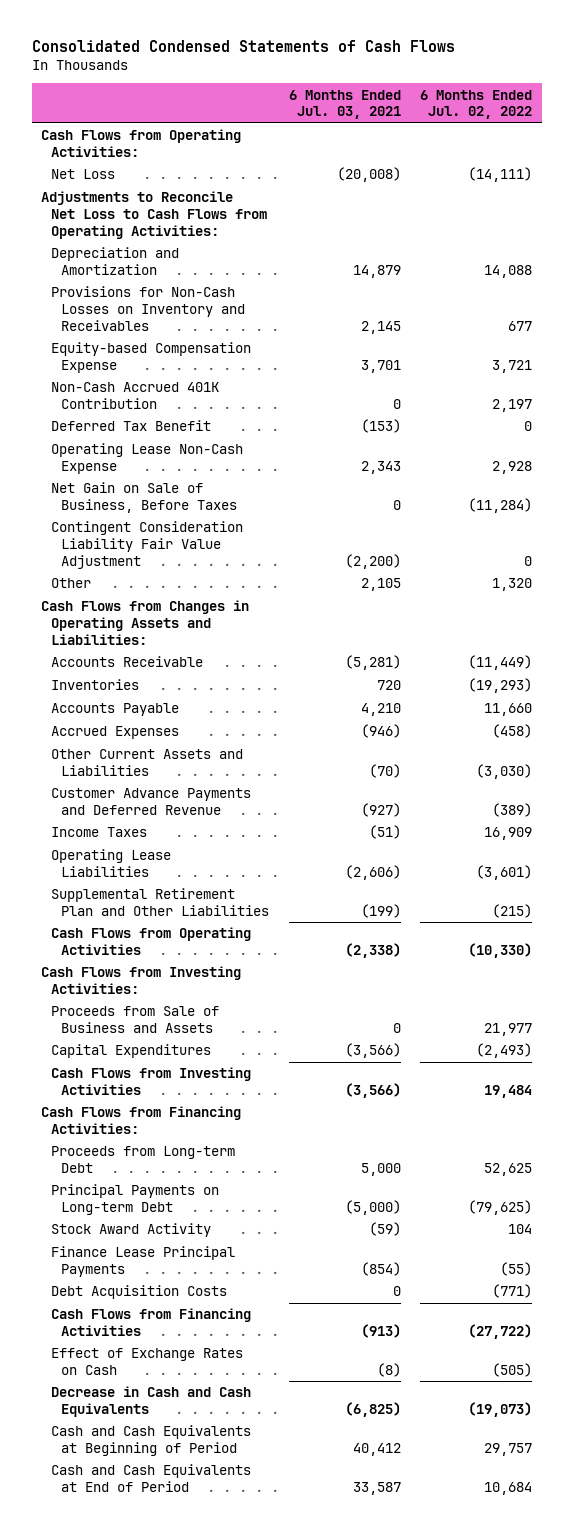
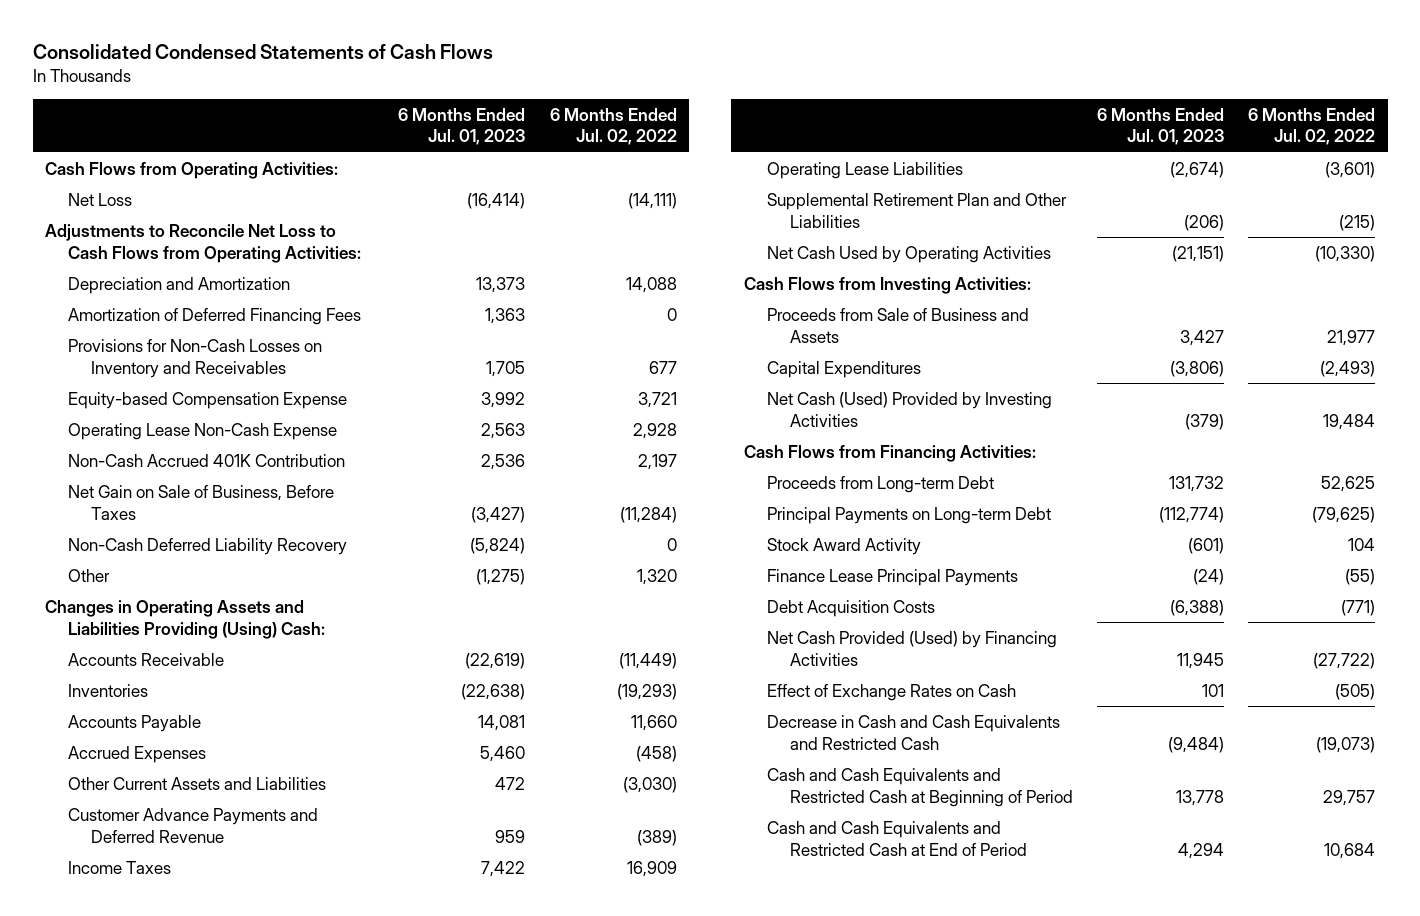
[288,89,401,120] 6 Months Ended Jul. 03, 2021 -> none
none -> [398,107,526,146] 6 Months Ended Jul. 01, 2023
none -> [67,307,361,325] Amortization of Deferred Financing Fees
[51,420,212,432] Deferred Tax Benefit -> none
[51,382,220,409] Non-Cash Accrued 401K Contribution -> [67,453,345,467] Non-Cash Accrued 401K Contribution
[51,521,244,569] Contingent Consideration Liability Fair Value Adjustment -> none
none -> [67,537,347,555] Non-Cash Deferred Liability Recovery
[41,600,250,645] Cash Flows from Changes in Operating Assets and Liabilities: -> [44,599,325,639] Changes in Operating Assets and Liabilities Providing (Using) Cash:
[51,927,252,955] Cash Flows from Operating Activities -> [766,245,1051,263] Net Cash Used by Operating Activities
[51,1067,252,1095] Cash Flows from Investing Activities -> [766,391,1052,427] Net Cash (Used) Provided by Investing Activities
[51,1308,252,1336] Cash Flows from Financing Activities -> [766,630,1057,666] Net Cash Provided (Used) by Financing Activities
[51,1386,252,1417] Decrease in Cash and Cash Equivalents -> [766,714,1060,750] Decrease in Cash and Cash Equivalents and Restricted Cash
[51,1425,252,1456] Cash and Cash Equivalents at Beginning of Period -> [766,767,1073,807] Cash and Cash Equivalents and Restricted Cash at Beginning of Period
[51,1464,252,1492] Cash and Cash Equivalents at End of Period -> [766,820,1027,856] Cash and Cash Equivalents and Restricted Cash at End of Period

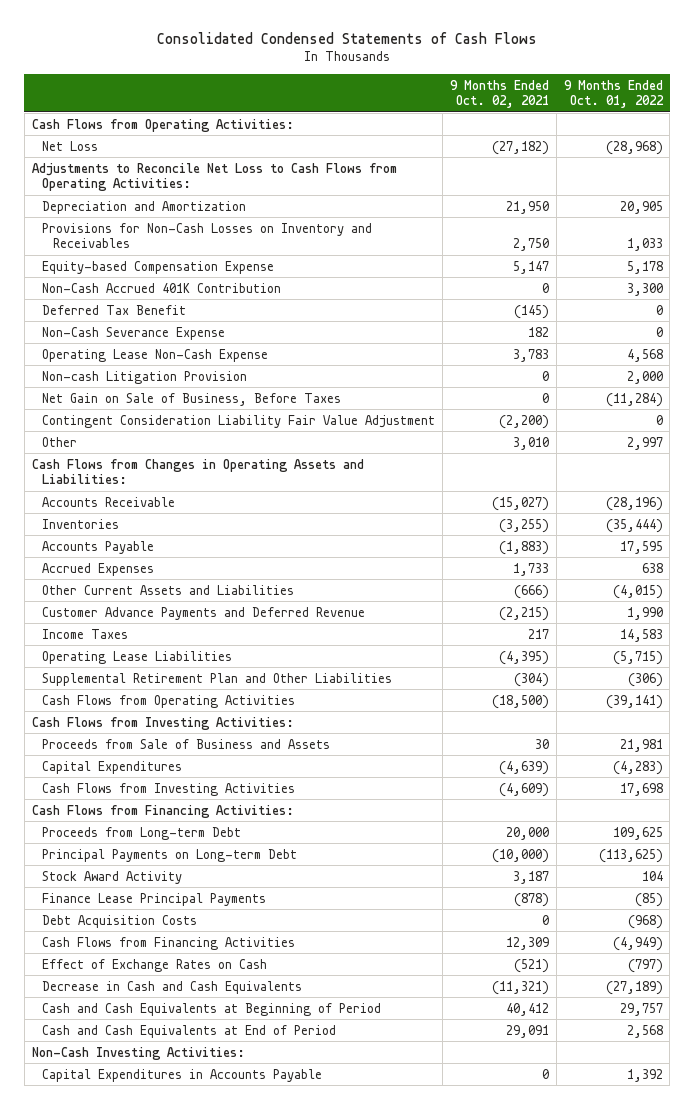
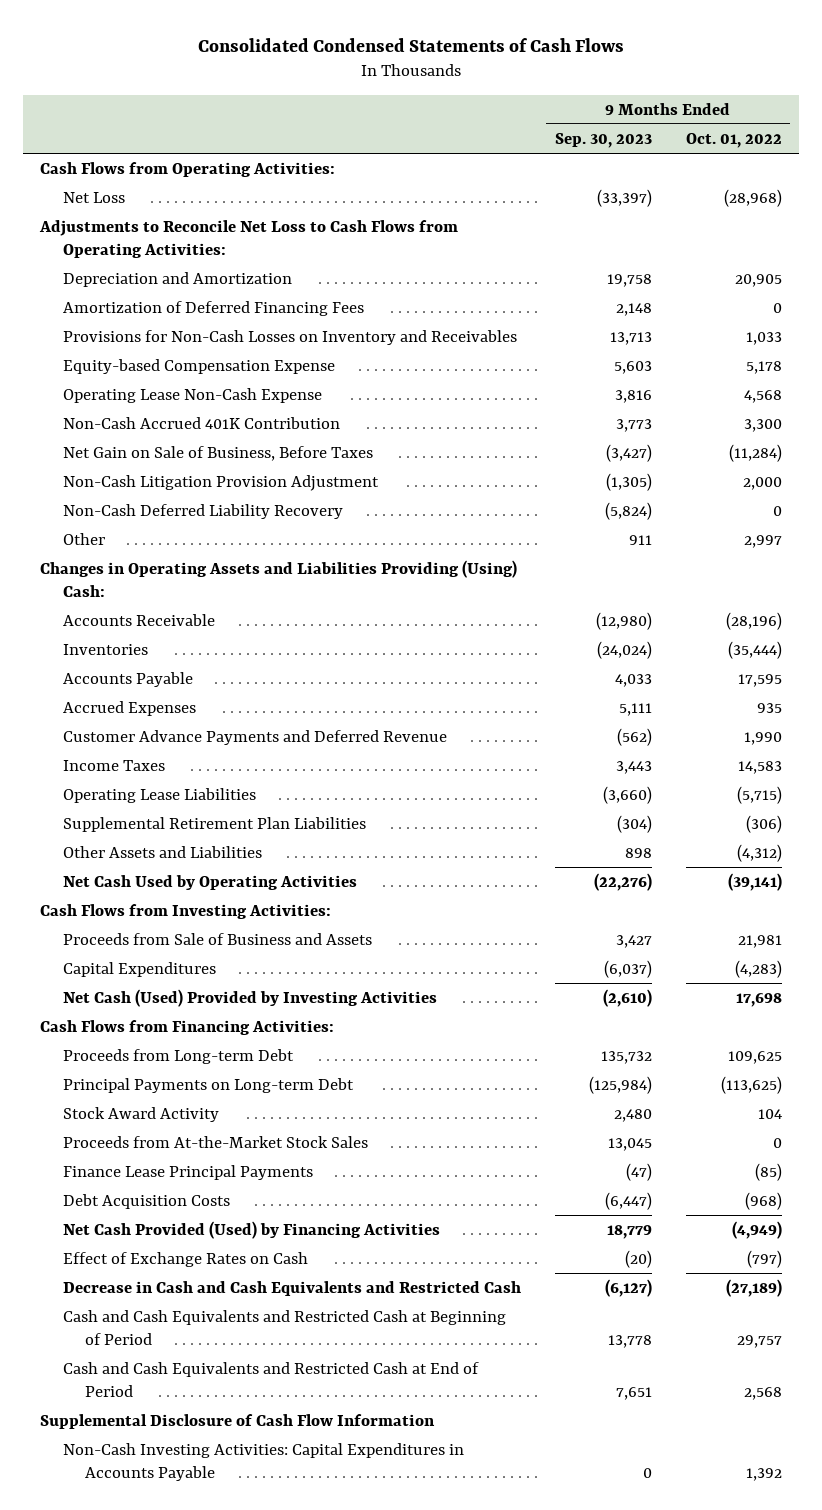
[449,79,549,109] 9 Months Ended Oct. 02, 2021 -> none
none -> [554,132,652,148] Sep. 30, 2023
none -> [62,300,364,316] Amortization of Deferred Financing Fees
[42,304,187,315] Deferred Tax Benefit -> none
[42,326,226,340] Non-Cash Severance Expense -> none
[42,370,248,384] Non-cash Litigation Provision -> none
[42,282,282,293] Non-Cash Accrued 401K Contribution -> [62,416,340,429] Non-Cash Accrued 401K Contribution
[42,414,436,428] Contingent Consideration Liability Fair Value Adjustment -> none
none -> [62,474,379,491] Non-Cash Litigation Provision Adjustment
none -> [62,503,343,519] Non-Cash Deferred Liability Recovery
[31,458,364,485] Cash Flows from Changes in Operating Assets and Liabilities: -> [40,559,518,597] Changes in Operating Assets and Liabilities Providing (Using) Cash:
[42,584,295,595] Other Current Assets and Liabilities -> none
[641,562,663,573] 638 -> [756,702,782,713] 935
[42,672,393,686] Supplemental Retirement Plan and Other Liabilities -> [62,816,366,832] Supplemental Retirement Plan Liabilities
none -> [62,845,262,858] Other Assets and Liabilities
[42,694,296,708] Cash Flows from Operating Activities -> [62,874,357,890] Net Cash Used by Operating Activities
[42,782,296,796] Cash Flows from Investing Activities -> [62,988,437,1007] Net Cash (Used) Provided by Investing Activities
none -> [62,1135,368,1148] Proceeds from At-the-Market Stock Sales
[42,936,296,950] Cash Flows from Financing Activities -> [62,1220,440,1239] Net Cash Provided (Used) by Financing Activities
[31,1046,245,1060] Non-Cash Investing Activities: -> none
[42,980,303,994] Decrease in Cash and Cash Equivalents -> [62,1280,521,1296] Decrease in Cash and Cash Equivalents and Restricted Cash
[42,1002,382,1016] Cash and Cash Equivalents at Beginning of Period -> [62,1309,506,1345] Cash and Cash Equivalents and Restricted Cash at Beginning of Period
[42,1024,337,1038] Cash and Cash Equivalents at End of Period -> [62,1361,479,1397] Cash and Cash Equivalents and Restricted Cash at End of Period
none -> [40,1413,436,1429] Supplemental Disclosure of Cash Flow Information
[42,1068,323,1082] Capital Expenditures in Accounts Payable -> [62,1442,464,1481] Non-Cash Investing Activities: Capital Expenditures in Accounts Payable

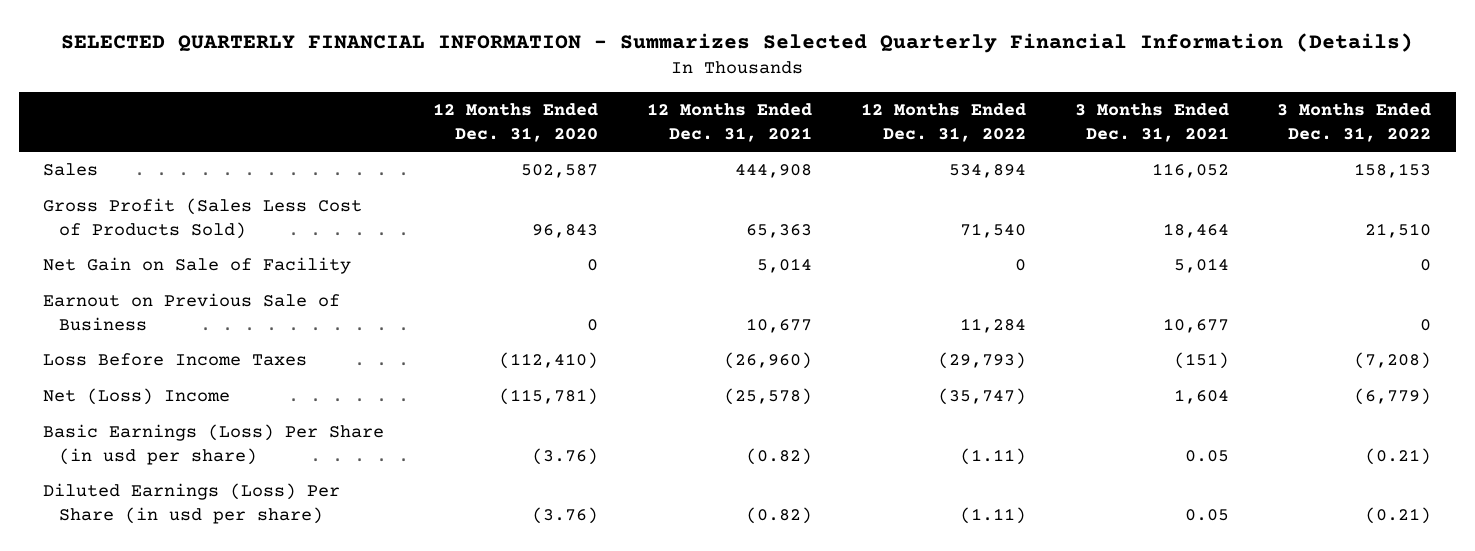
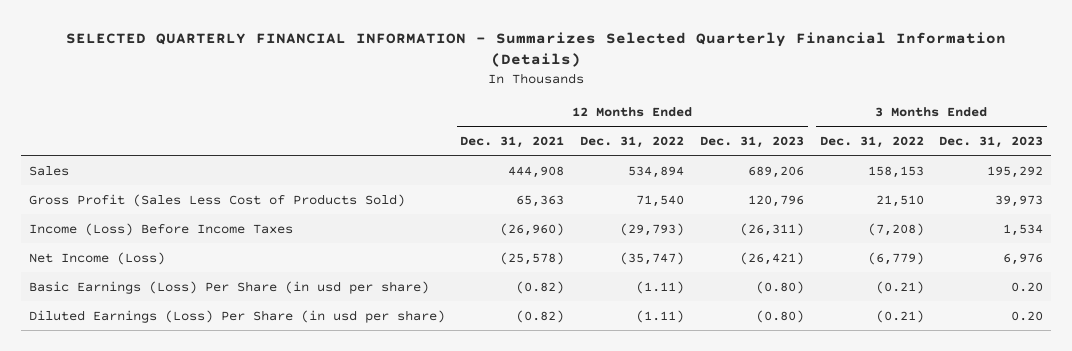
[432,103,598,142] 12 Months Ended Dec. 31, 2020 -> none
[1074,103,1229,142] 3 Months Ended Dec. 31, 2021 -> none
none -> [699,135,804,148] Dec. 31, 2023
none -> [939,135,1044,148] Dec. 31, 2023
[43,257,352,275] Net Gain on Sale of Facility -> none
[43,293,341,331] Earnout on Previous Sale of Business -> none
[43,353,308,367] Loss Before Income Taxes -> [28,222,293,236] Income (Loss) Before Income Taxes
[43,388,231,406] Net (Loss) Income -> [28,251,165,265] Net Income (Loss)

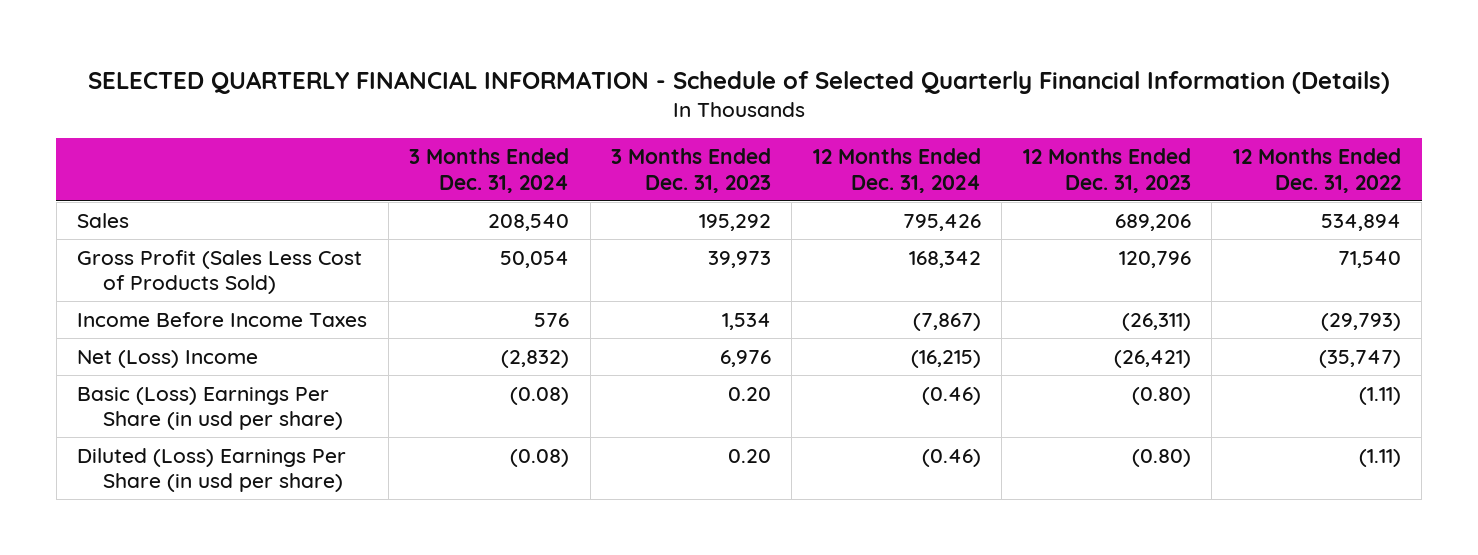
[66,31,1007,68] SELECTED QUARTERLY FINANCIAL INFORMATION - Summarizes Selected Quarterly Financial Information (Details) -> [87,70,1390,94] SELECTED QUARTERLY FINANCIAL INFORMATION - Schedule of Selected Quarterly Financial Information (Details)
[460,135,565,148] Dec. 31, 2021 -> none
[819,135,924,148] Dec. 31, 2022 -> none
none -> [409,148,570,193] 3 Months Ended Dec. 31, 2024
none -> [812,148,981,193] 12 Months Ended Dec. 31, 2024
[28,222,293,236] Income (Loss) Before Income Taxes -> [77,312,368,328] Income Before Income Taxes
[28,251,165,265] Net Income (Loss) -> [77,350,259,369] Net (Loss) Income
[28,280,429,294] Basic Earnings (Loss) Per Share (in usd per share) -> [77,387,343,431] Basic (Loss) Earnings Per Share (in usd per share)
[28,309,445,323] Diluted Earnings (Loss) Per Share (in usd per share) -> [77,448,347,493] Diluted (Loss) Earnings Per Share (in usd per share)

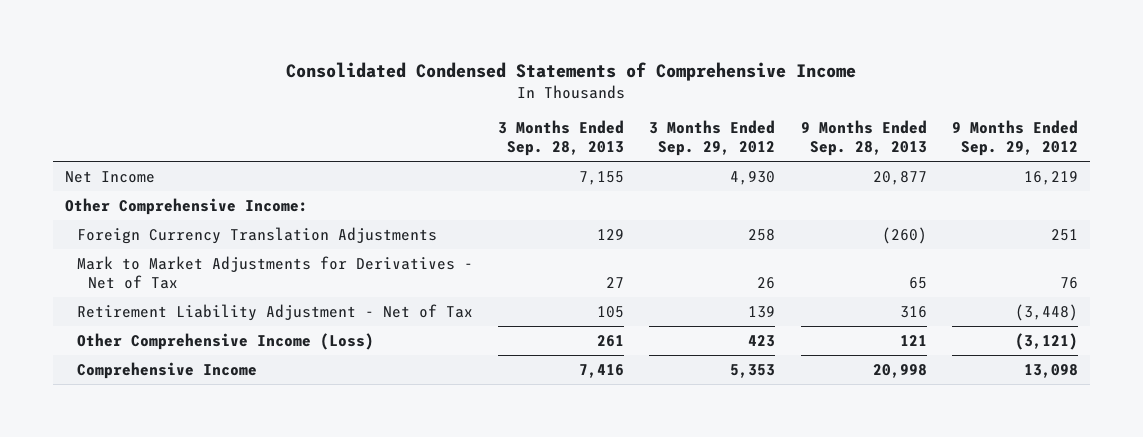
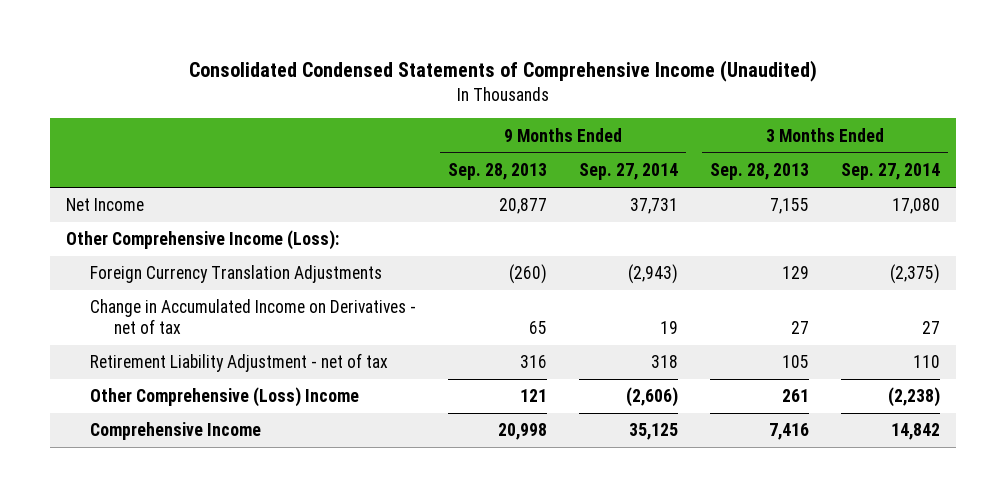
[286,61,857,81] Consolidated Condensed Statements of Comprehensive Income -> [188,60,817,83] Consolidated Condensed Statements of Comprehensive Income (Unaudited)
[649,120,776,156] 3 Months Ended Sep. 29, 2012 -> none
[951,120,1078,156] 9 Months Ended Sep. 29, 2012 -> none
none -> [578,163,678,181] Sep. 27, 2014
none -> [840,163,940,181] Sep. 27, 2014
[65,198,309,216] Other Comprehensive Income: -> [65,230,339,251] Other Comprehensive Income (Loss):
[76,256,473,289] Mark to Market Adjustments for Derivatives - Net of Tax -> [89,299,416,335] Change in Accumulated Income on Derivatives - net of tax
[76,304,473,322] Retirement Liability Adjustment - Net of Tax -> [89,353,388,373] Retirement Liability Adjustment - net of tax
[76,333,374,351] Other Comprehensive Income (Loss) -> [89,387,359,408] Other Comprehensive (Loss) Income

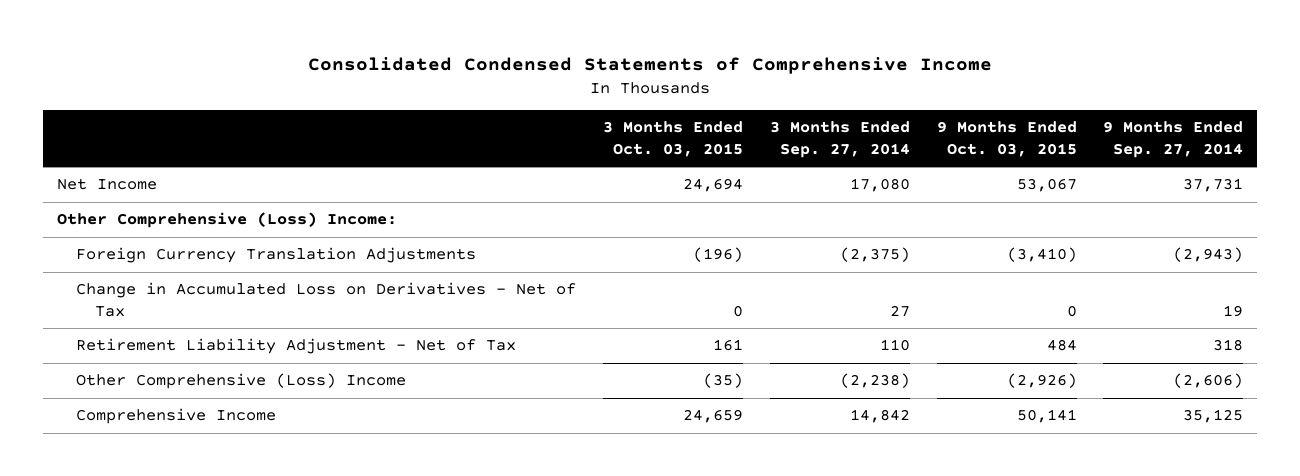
[188,60,817,83] Consolidated Condensed Statements of Comprehensive Income (Unaudited) -> [308,56,993,74] Consolidated Condensed Statements of Comprehensive Income
[447,163,547,181] Sep. 28, 2013 -> none
[709,163,809,181] Sep. 28, 2013 -> none
none -> [602,121,743,157] 3 Months Ended Oct. 03, 2015
none -> [936,121,1077,157] 9 Months Ended Oct. 03, 2015
[65,230,339,251] Other Comprehensive Income (Loss): -> [56,212,397,229] Other Comprehensive (Loss) Income:
[89,299,416,335] Change in Accumulated Income on Derivatives - net of tax -> [76,282,577,318] Change in Accumulated Loss on Derivatives - Net of Tax
[89,353,388,373] Retirement Liability Adjustment - net of tax -> [76,338,517,355] Retirement Liability Adjustment - Net of Tax

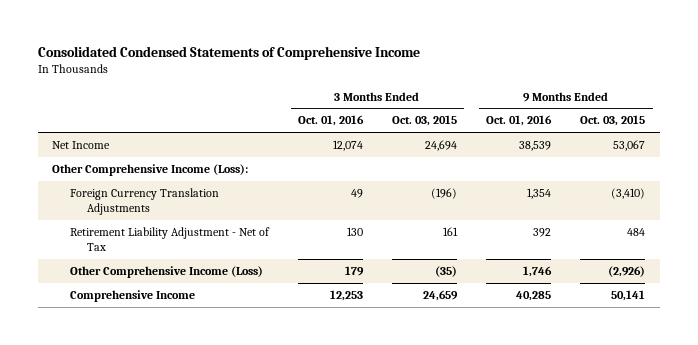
[769,121,910,158] 3 Months Ended Sep. 27, 2014 -> none
[1103,121,1244,158] 9 Months Ended Sep. 27, 2014 -> none
none -> [297,115,364,127] Oct. 01, 2016
none -> [486,115,553,127] Oct. 01, 2016
[56,212,397,229] Other Comprehensive (Loss) Income: -> [52,163,249,176] Other Comprehensive Income (Loss):
[76,282,577,318] Change in Accumulated Loss on Derivatives - Net of Tax -> none
[76,373,407,390] Other Comprehensive (Loss) Income -> [69,265,263,278] Other Comprehensive Income (Loss)

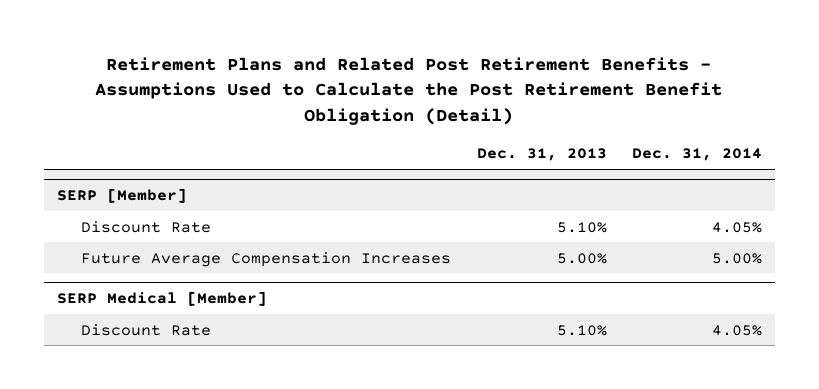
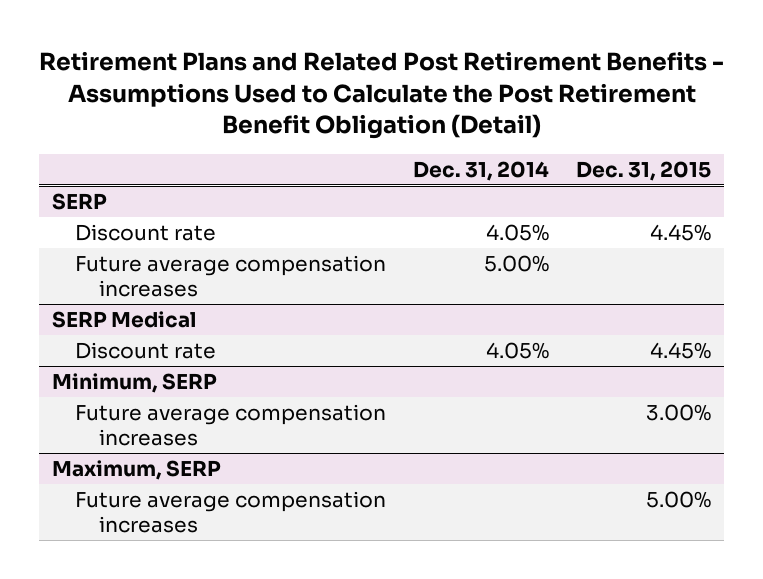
[476,148,607,162] Dec. 31, 2013 -> none
none -> [575,160,711,181] Dec. 31, 2015
[56,188,187,204] SERP [Member] -> [52,192,108,210] SERP
[81,220,212,233] Discount Rate -> [75,223,217,241] Discount rate
[81,251,452,267] Future Average Compensation Increases -> [75,254,387,297] Future average compensation increases
[56,291,267,307] SERP Medical [Member] -> [52,310,197,328] SERP Medical
[81,323,212,336] Discount Rate -> [75,341,217,359] Discount rate
none -> [52,372,218,393] Minimum, SERP
none -> [75,403,387,446] Future average compensation increases
none -> [52,459,222,480] Maximum, SERP
none -> [75,490,387,533] Future average compensation increases

